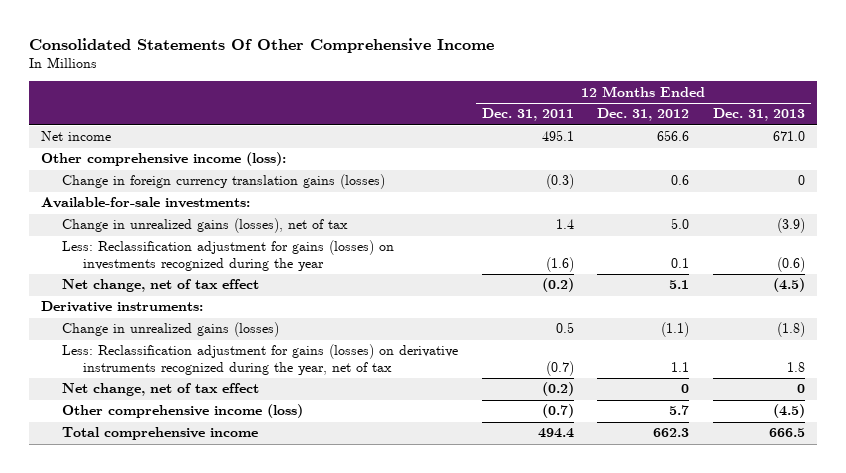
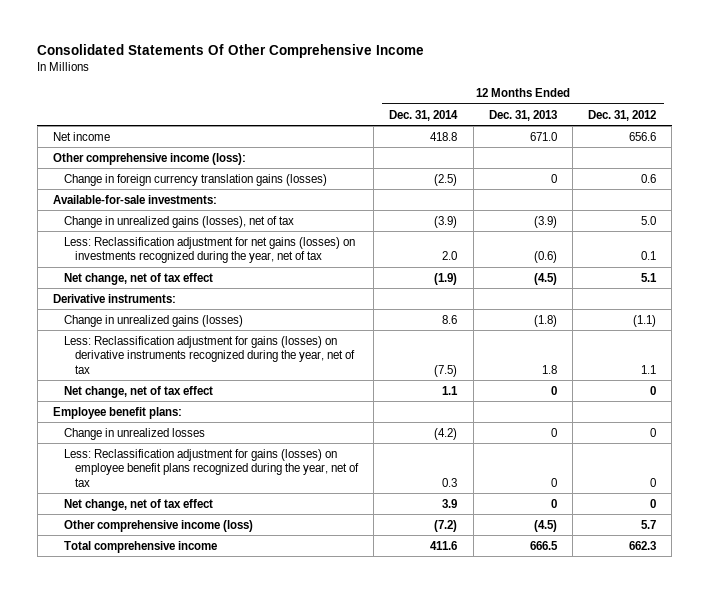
[481,108,574,122] Dec. 31, 2011 -> none
none -> [389,109,459,121] Dec. 31, 2014
[62,240,395,271] Less: Reclassification adjustment for gains (losses) on investments recognized during the year -> [63,236,355,264] Less: Reclassification adjustment for net gains (losses) on investments recognized during the year, net of tax
none -> [52,406,182,419] Employee benefit plans:
none -> [63,427,205,440] Change in unrealized losses
none -> [63,448,360,487] Less: Reclassification adjustment for gains (losses) on employee benefit plans recognized during the year, net of tax
none -> [63,498,213,511] Net change, net of tax effect

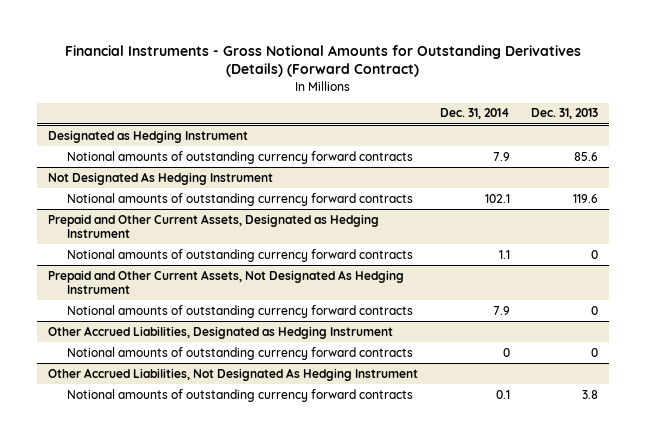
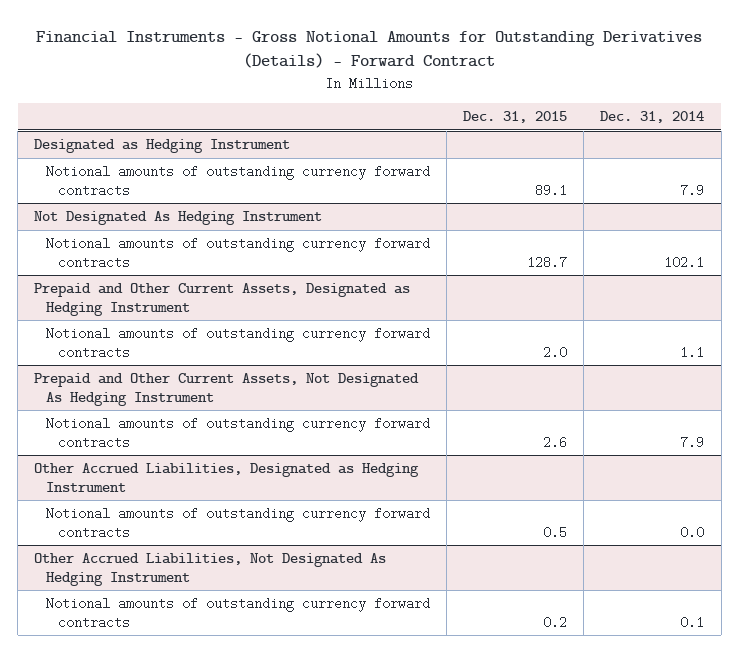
[65,44,582,78] Financial Instruments - Gross Notional Amounts for Outstanding Derivatives (Details) (Forward Contract) -> [36,30,703,69] Financial Instruments - Gross Notional Amounts for Outstanding Derivatives (Details) - Forward Contract
[531,108,599,120] Dec. 31, 2013 -> none
none -> [463,111,568,124] Dec. 31, 2015
[502,347,510,357] 0 -> [680,525,705,539] 0.0

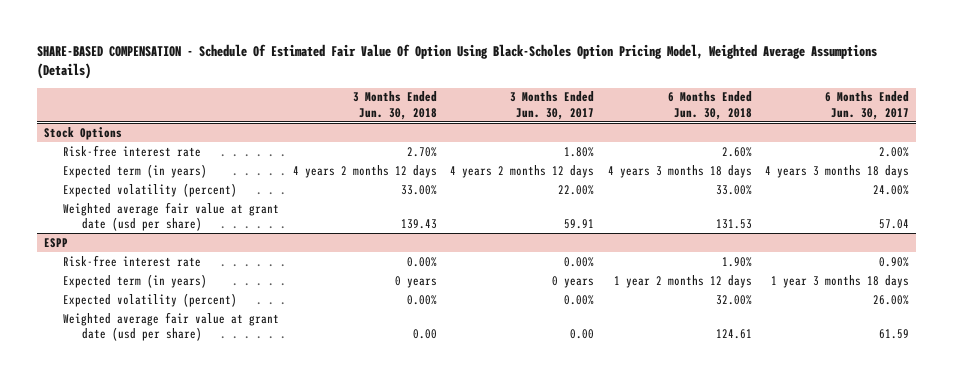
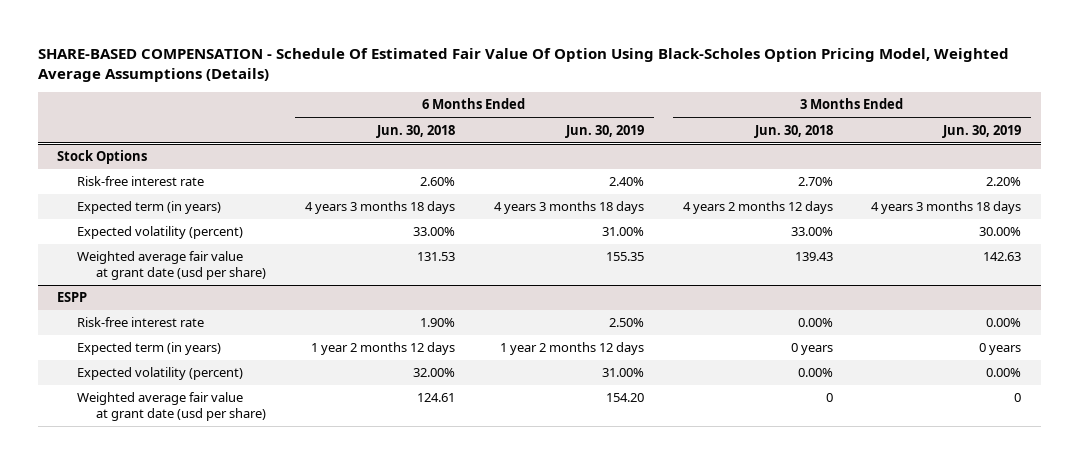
[510,91,595,120] 3 Months Ended Jun. 30, 2017 -> none
[825,91,910,120] 6 Months Ended Jun. 30, 2017 -> none
none -> [564,124,644,138] Jun. 30, 2019
none -> [942,124,1022,138] Jun. 30, 2019
[412,329,437,340] 0.00 -> [825,393,833,403] 0

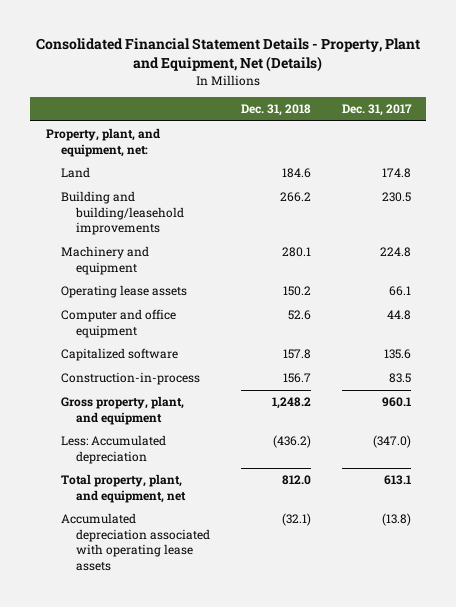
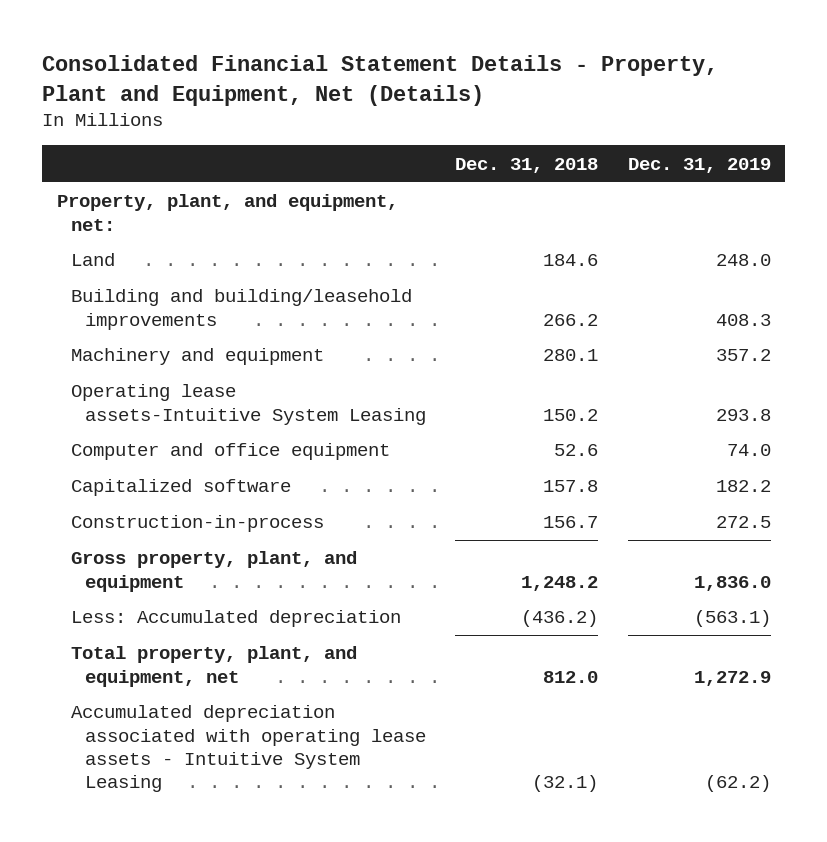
[341,104,412,117] Dec. 31, 2017 -> none
none -> [627,157,771,173] Dec. 31, 2019
[61,285,188,299] Operating lease assets -> [70,384,426,425] Operating lease assets-Intuitive System Leasing
[61,513,211,571] Accumulated depreciation associated with operating lease assets -> [70,705,426,792] Accumulated depreciation associated with operating lease assets - Intuitive System Leasing

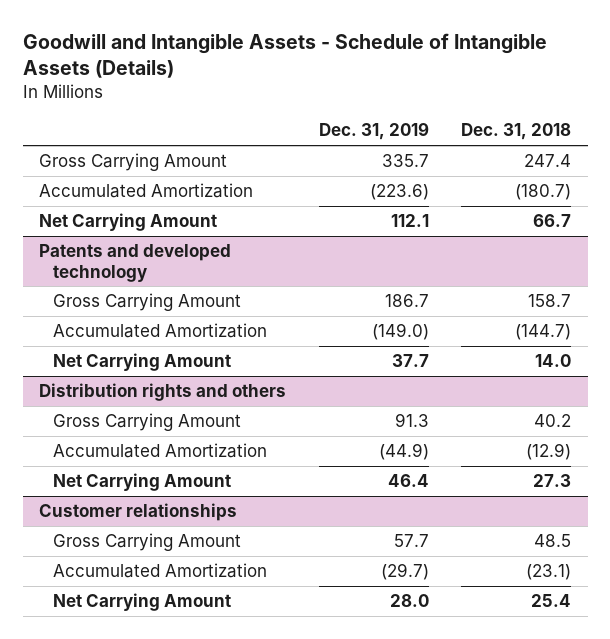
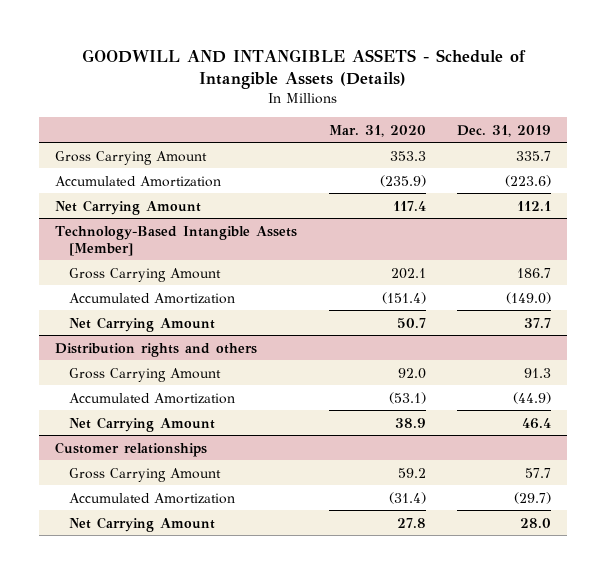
[22,32,547,79] Goodwill and Intangible Assets - Schedule of Intangible Assets (Details) -> [82,48,527,89] GOODWILL AND INTANGIBLE ASSETS - Schedule of Intangible Assets (Details)
[461,123,572,141] Dec. 31, 2018 -> none
none -> [328,124,426,137] Mar. 31, 2020
[38,244,231,282] Patents and developed technology -> [55,225,298,256] Technology-Based Intangible Assets [Member]

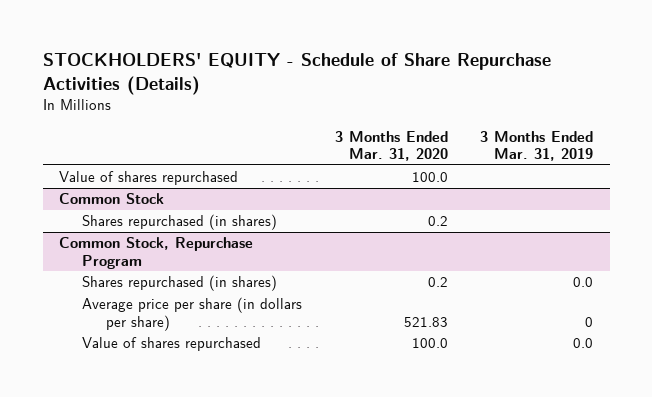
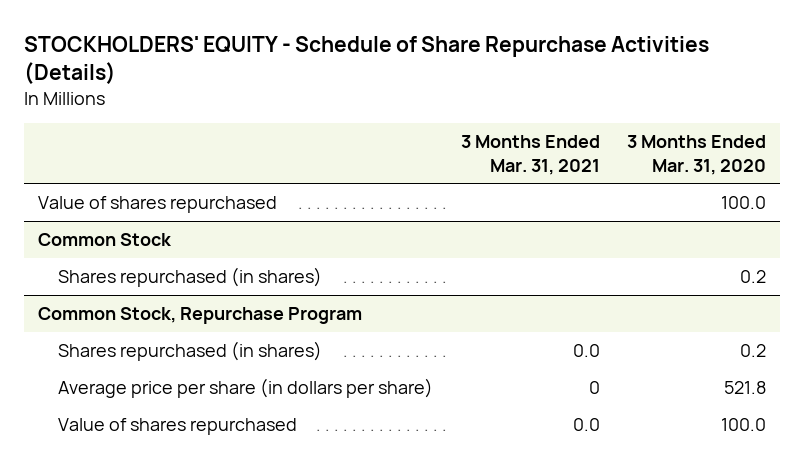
[480,130,594,162] 3 Months Ended Mar. 31, 2019 -> none
none -> [460,134,600,175] 3 Months Ended Mar. 31, 2021
[403,316,448,327] 521.83 -> [724,381,767,395] 521.8

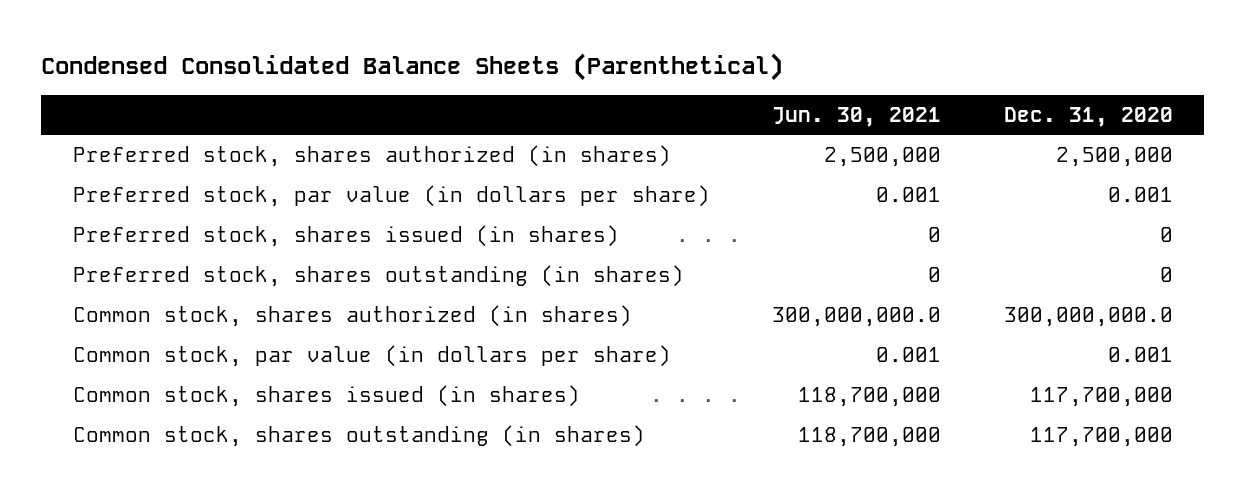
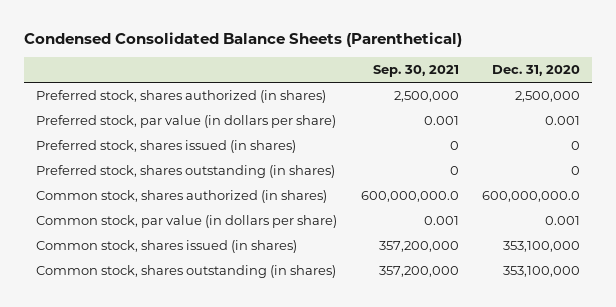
[772,106,942,127] Jun. 30, 2021 -> none
none -> [372,65,459,78] Sep. 30, 2021
[1003,307,1173,328] 300,000,000.0 -> [482,191,581,203] 600,000,000.0
[1029,387,1173,408] 117,700,000 -> [503,241,581,253] 353,100,000
[1029,427,1173,448] 117,700,000 -> [503,266,581,278] 353,100,000

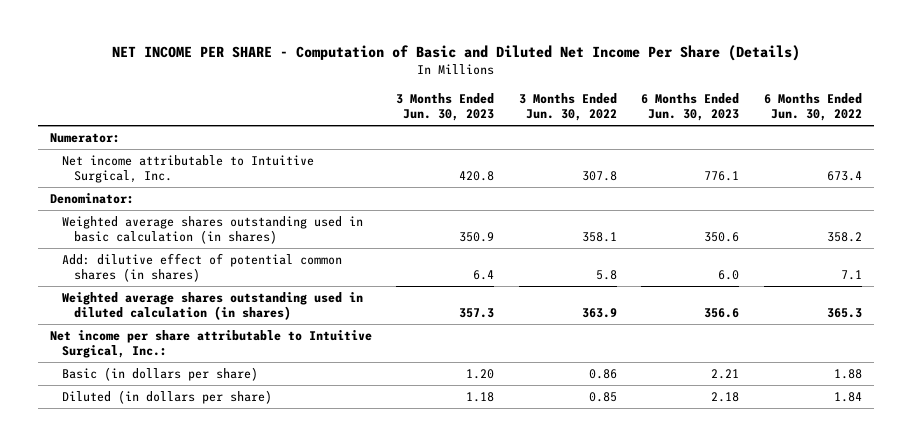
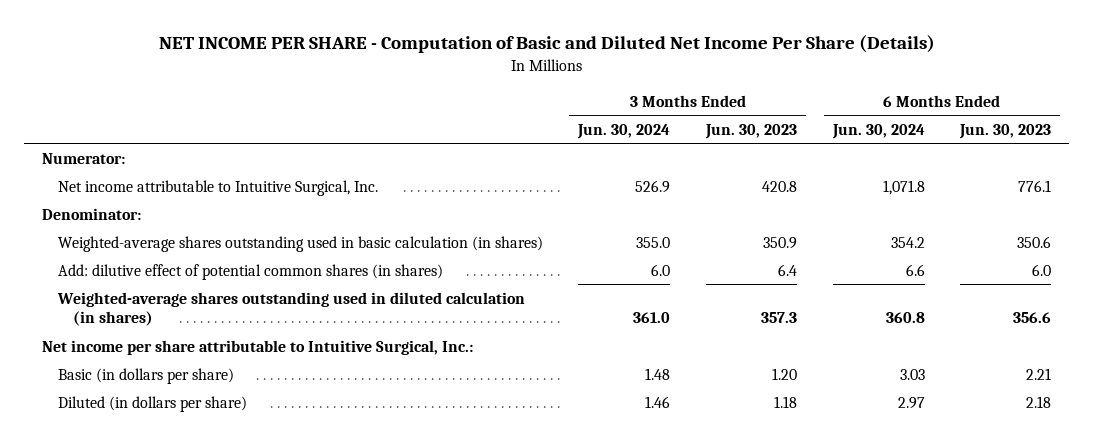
[518,92,617,121] 3 Months Ended Jun. 30, 2022 -> none
[763,92,862,121] 6 Months Ended Jun. 30, 2022 -> none
none -> [577,123,671,139] Jun. 30, 2024
none -> [831,123,925,139] Jun. 30, 2024
[62,215,364,245] Weighted average shares outstanding used in basic calculation (in shares) -> [57,235,543,252] Weighted-average shares outstanding used in basic calculation (in shares)
[62,291,364,321] Weighted average shares outstanding used in diluted calculation (in shares) -> [56,291,525,327] Weighted-average shares outstanding used in diluted calculation (in shares)

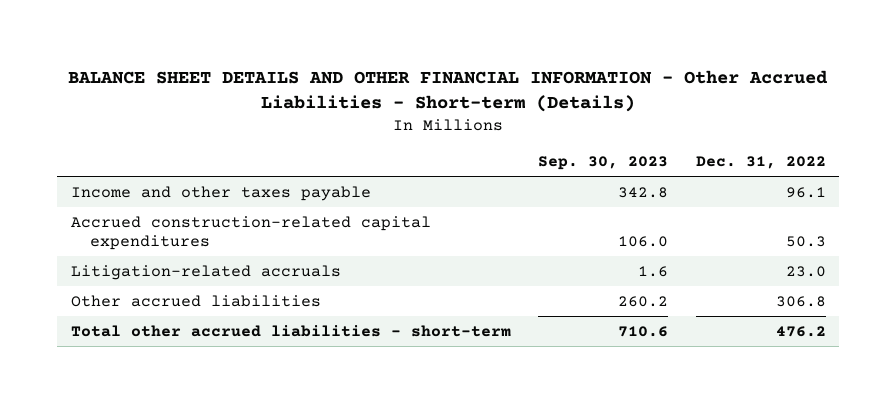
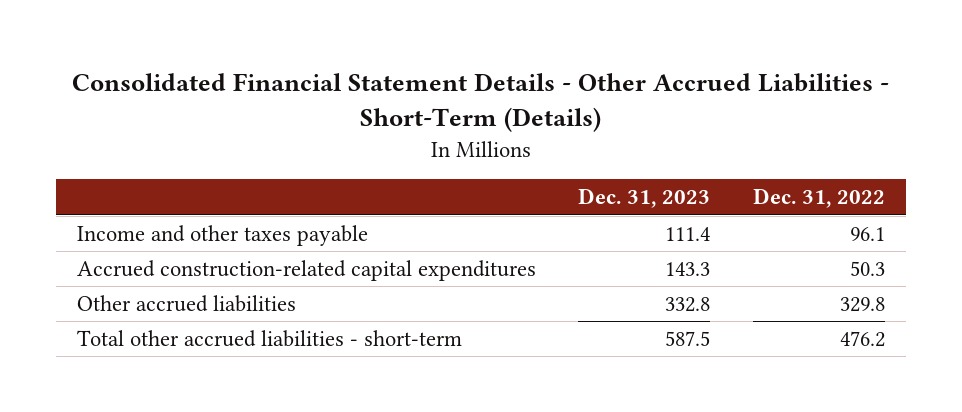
[68,69,829,112] BALANCE SHEET DETAILS AND OTHER FINANCIAL INFORMATION - Other Accrued Liabilities - Short-term (Details) -> [71,73,889,133] Consolidated Financial Statement Details - Other Accrued Liabilities - Short-Term (Details)
[538,155,669,170] Sep. 30, 2023 -> none
none -> [578,188,711,209] Dec. 31, 2023
[70,264,341,280] Litigation-related accruals -> none
[775,295,826,307] 306.8 -> [839,296,885,312] 329.8

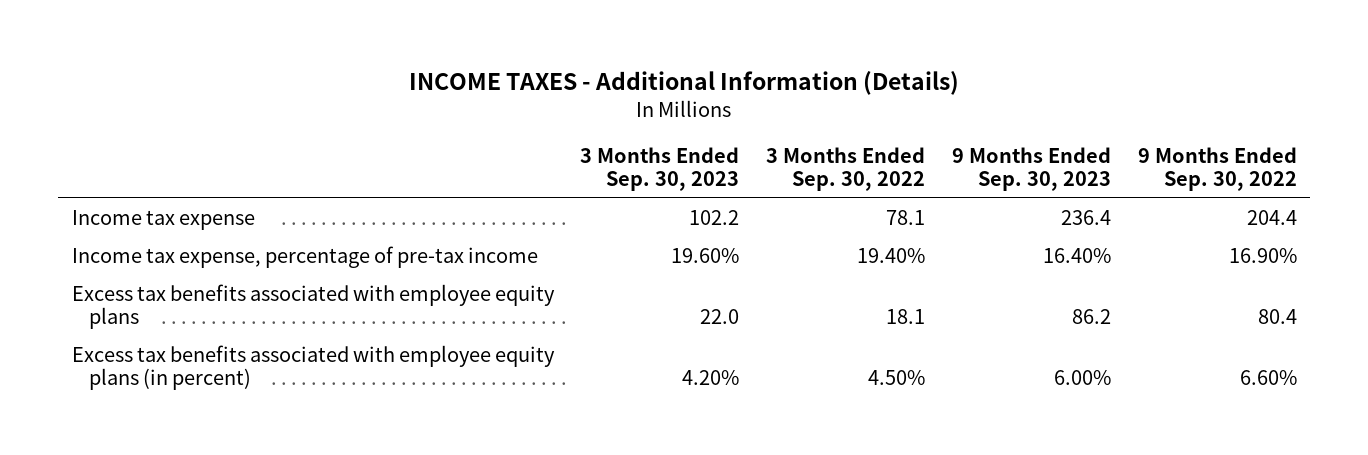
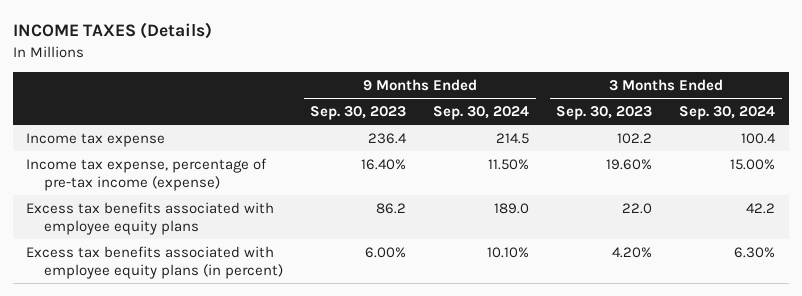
[409,70,960,95] INCOME TAXES - Additional Information (Details) -> [12,22,212,40] INCOME TAXES (Details)
[766,146,926,192] 3 Months Ended Sep. 30, 2022 -> none
[1137,146,1297,192] 9 Months Ended Sep. 30, 2022 -> none
none -> [433,105,530,120] Sep. 30, 2024
none -> [679,105,776,120] Sep. 30, 2024
[71,246,538,269] Income tax expense, percentage of pre-tax income -> [26,157,268,191] Income tax expense, percentage of pre-tax income (expense)

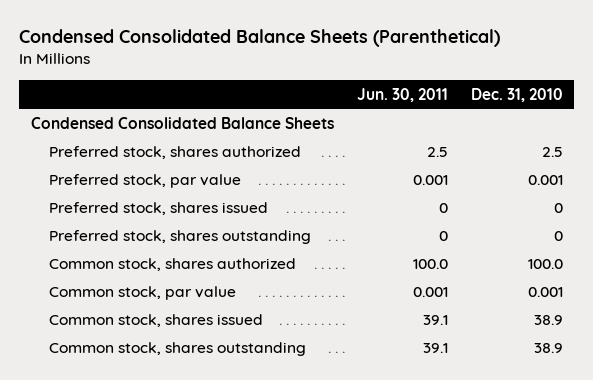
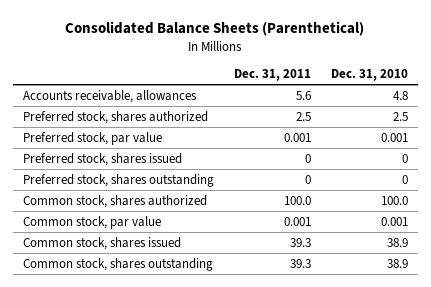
[18,29,500,48] Condensed Consolidated Balance Sheets (Parenthetical) -> [65,21,365,37] Consolidated Balance Sheets (Parenthetical)
[356,87,448,102] Jun. 30, 2011 -> none
none -> [233,69,311,82] Dec. 31, 2011
[30,116,334,129] Condensed Consolidated Balance Sheets -> none
none -> [23,89,198,103] Accounts receivable, allowances

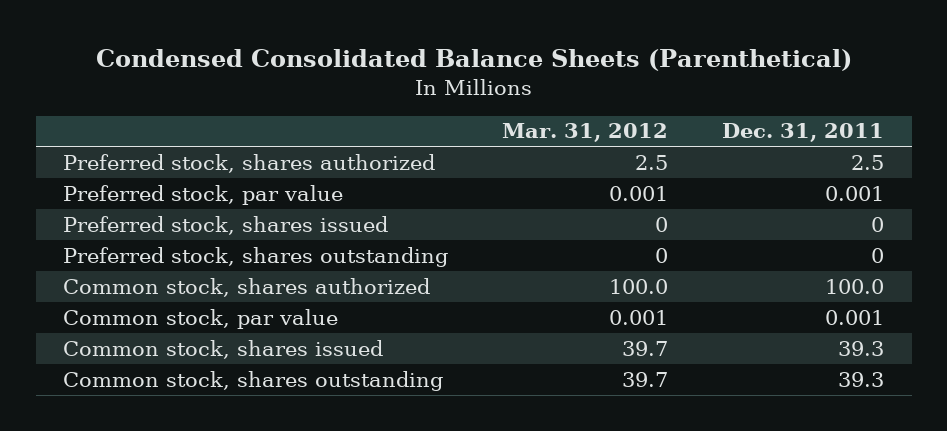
[65,21,365,37] Consolidated Balance Sheets (Parenthetical) -> [95,49,852,72] Condensed Consolidated Balance Sheets (Parenthetical)
[330,69,408,82] Dec. 31, 2010 -> none
none -> [502,123,669,143] Mar. 31, 2012
[23,89,198,103] Accounts receivable, allowances -> none

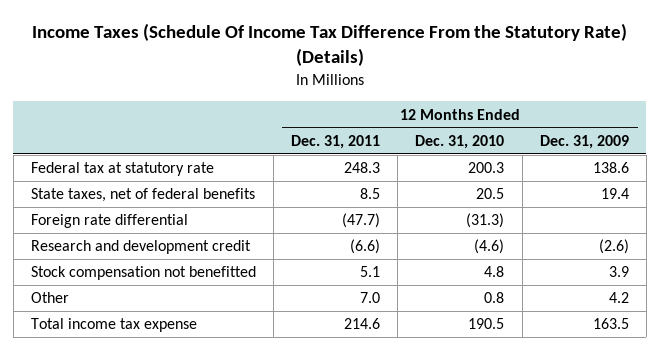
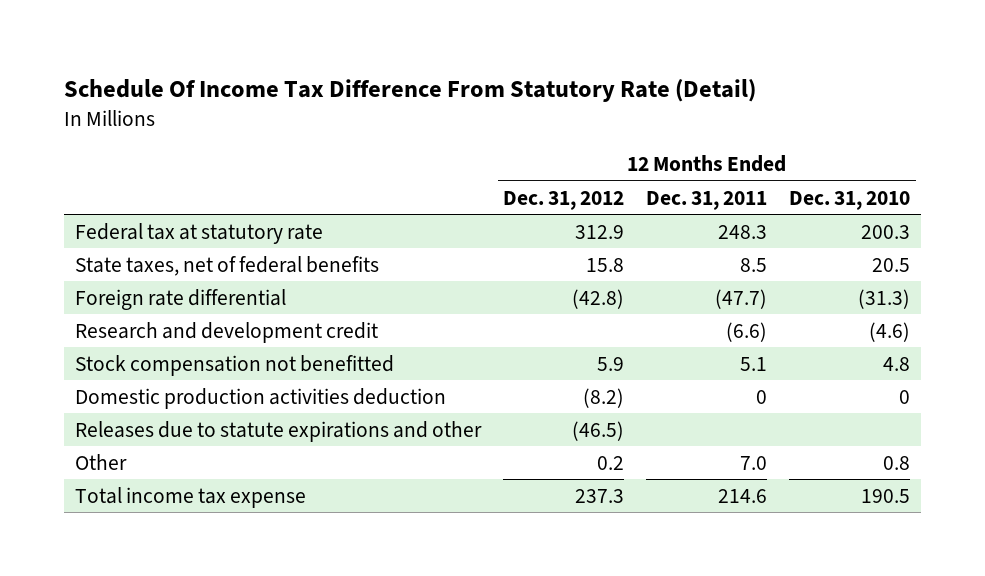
[31,23,627,67] Income Taxes (Schedule Of Income Tax Difference From the Statutory Rate) (Details) -> [64,79,757,103] Schedule Of Income Tax Difference From Statutory Rate (Detail)
[539,134,629,149] Dec. 31, 2009 -> none
none -> [503,190,625,210] Dec. 31, 2012
none -> [75,387,447,409] Domestic production activities deduction
none -> [75,420,483,442] Releases due to statute expirations and other

